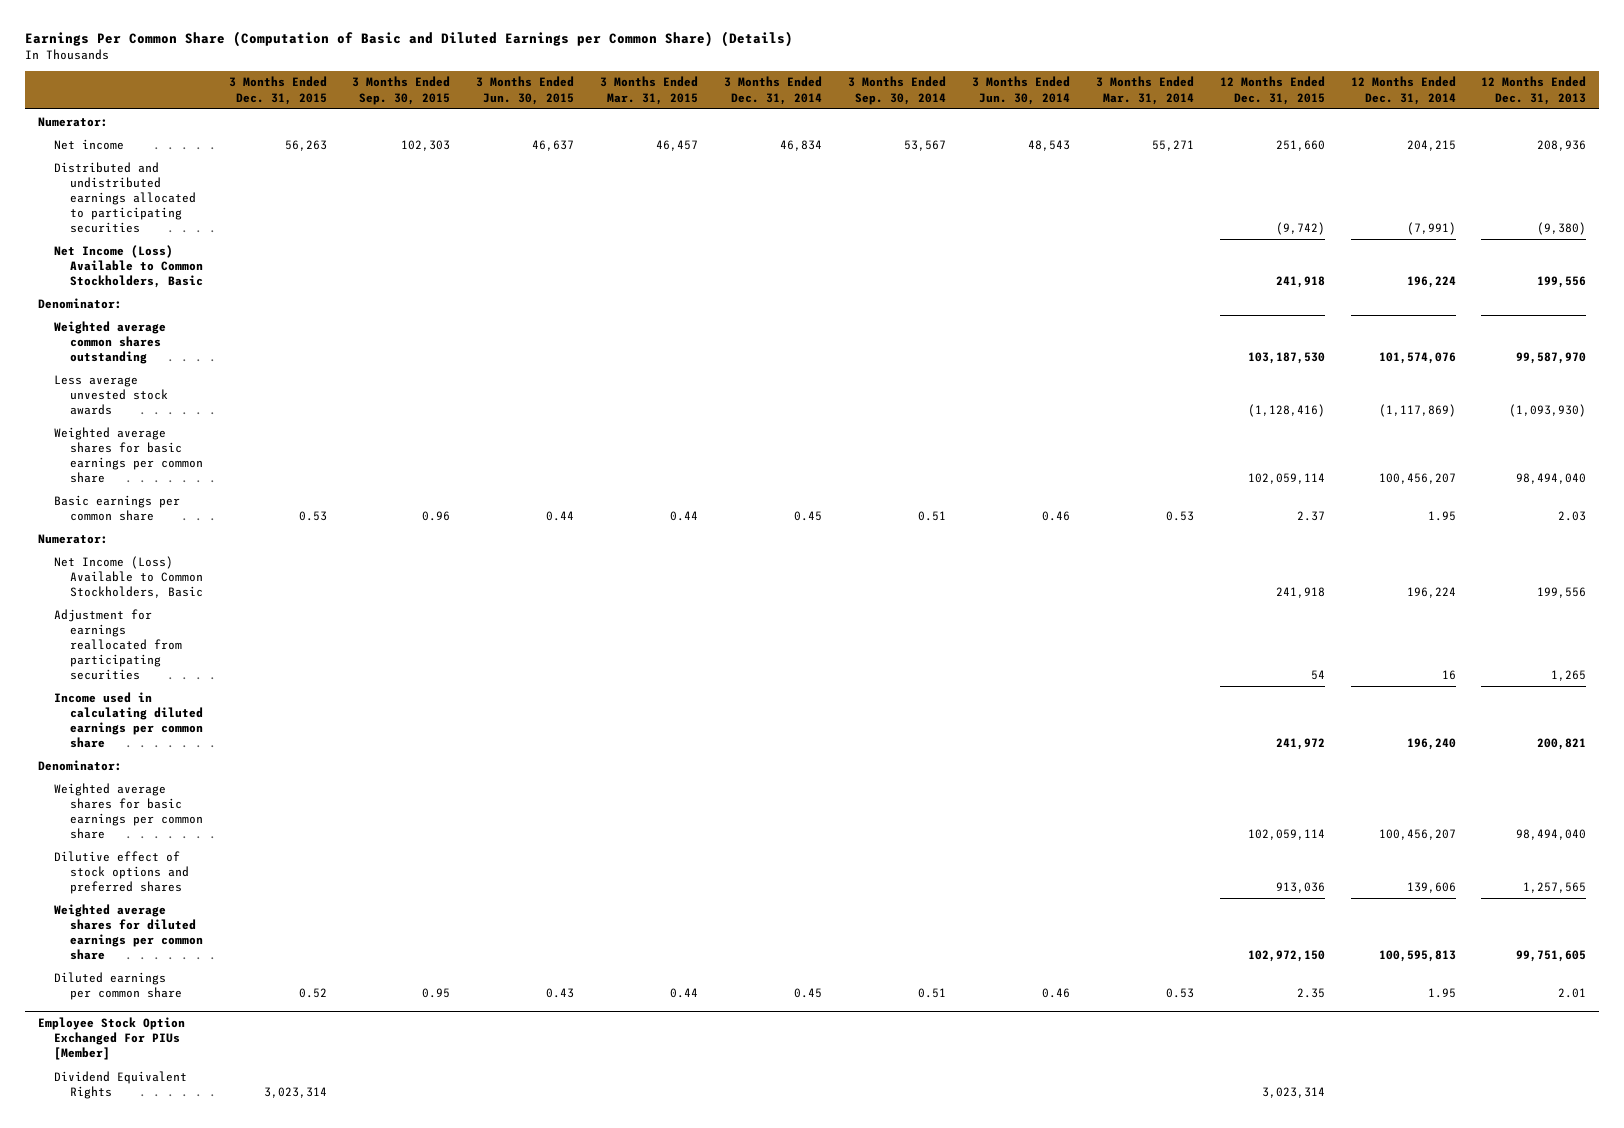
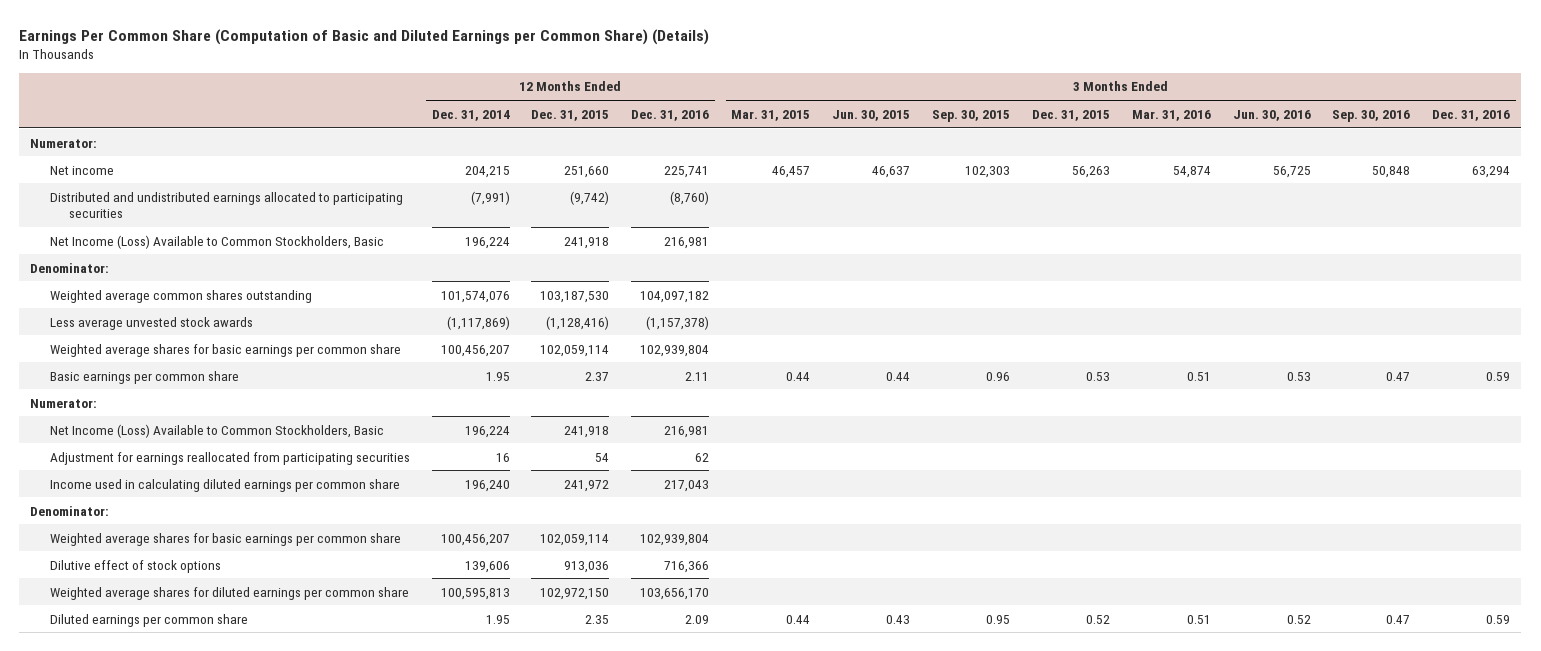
[724,76,823,105] 3 Months Ended Dec. 31, 2014 -> none
[848,76,947,105] 3 Months Ended Sep. 30, 2014 -> none
[971,76,1070,105] 3 Months Ended Jun. 30, 2014 -> none
[1095,76,1194,105] 3 Months Ended Mar. 31, 2014 -> none
[1481,76,1587,105] 12 Months Ended Dec. 31, 2013 -> none
none -> [631,109,710,121] Dec. 31, 2016
none -> [1131,109,1211,121] Mar. 31, 2016
none -> [1232,109,1311,121] Jun. 30, 2016
none -> [1332,109,1411,122] Sep. 30, 2016
none -> [1432,109,1511,121] Dec. 31, 2016
[53,850,189,894] Dilutive effect of stock options and preferred shares -> [49,559,221,573] Dilutive effect of stock options
[37,1017,185,1061] Employee Stock Option Exchanged For PIUs [Member] -> none
[53,1070,187,1099] Dividend Equivalent Rights -> none

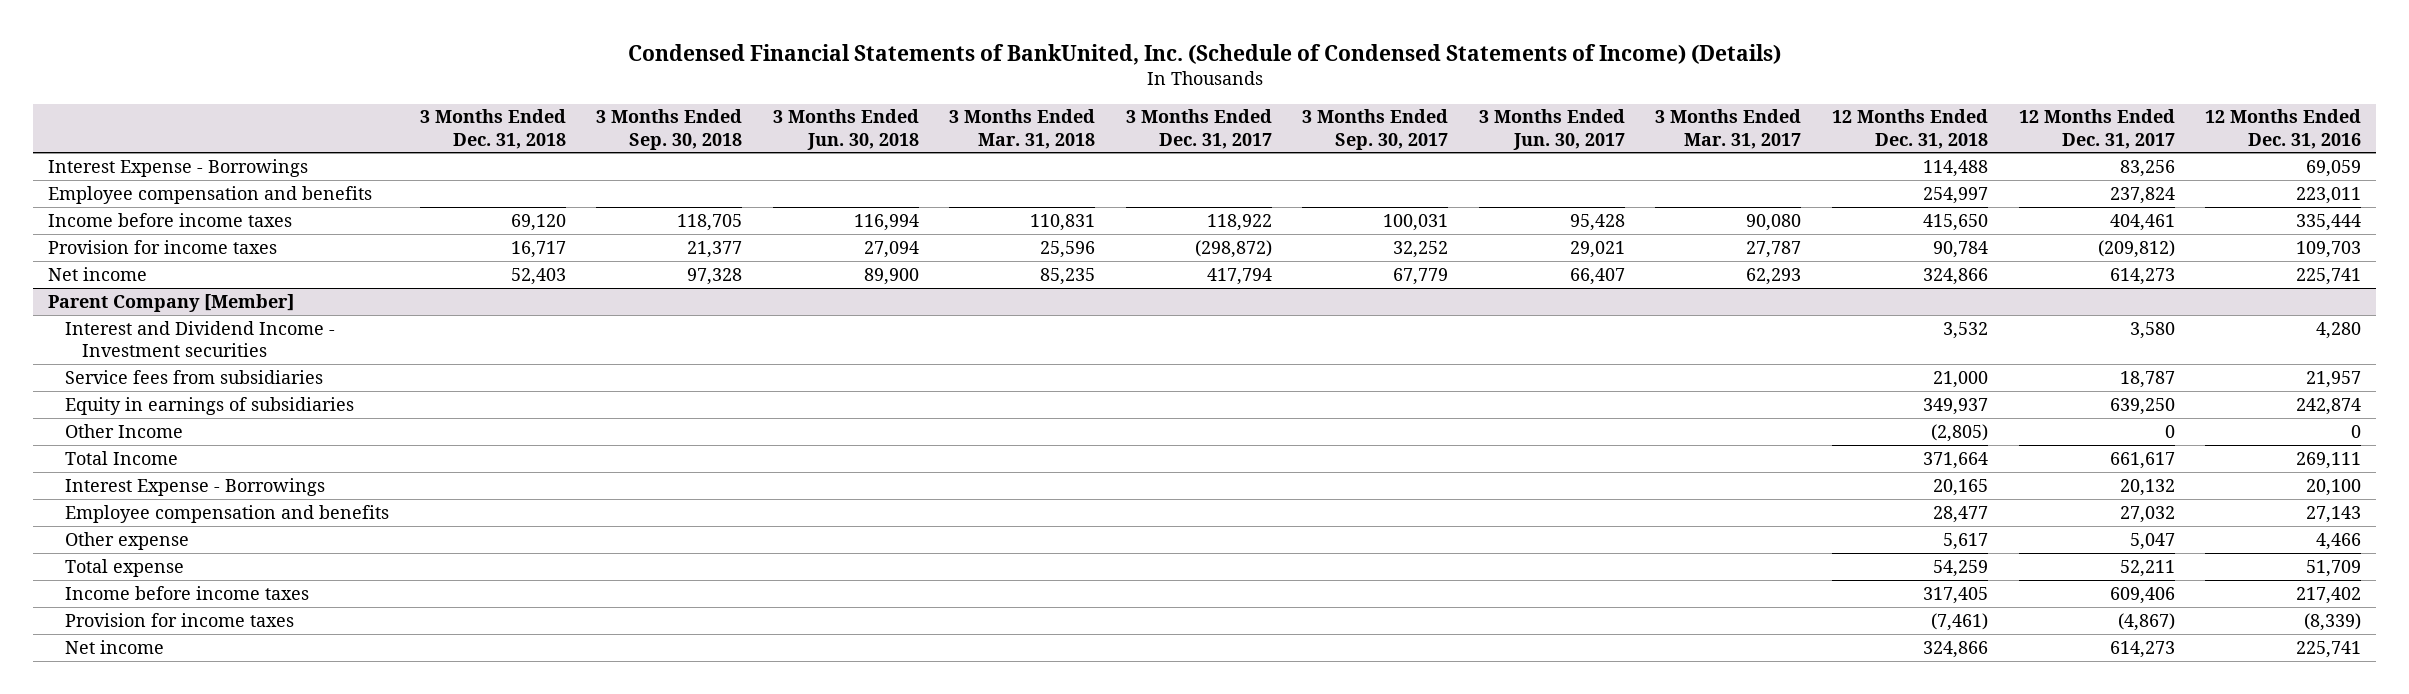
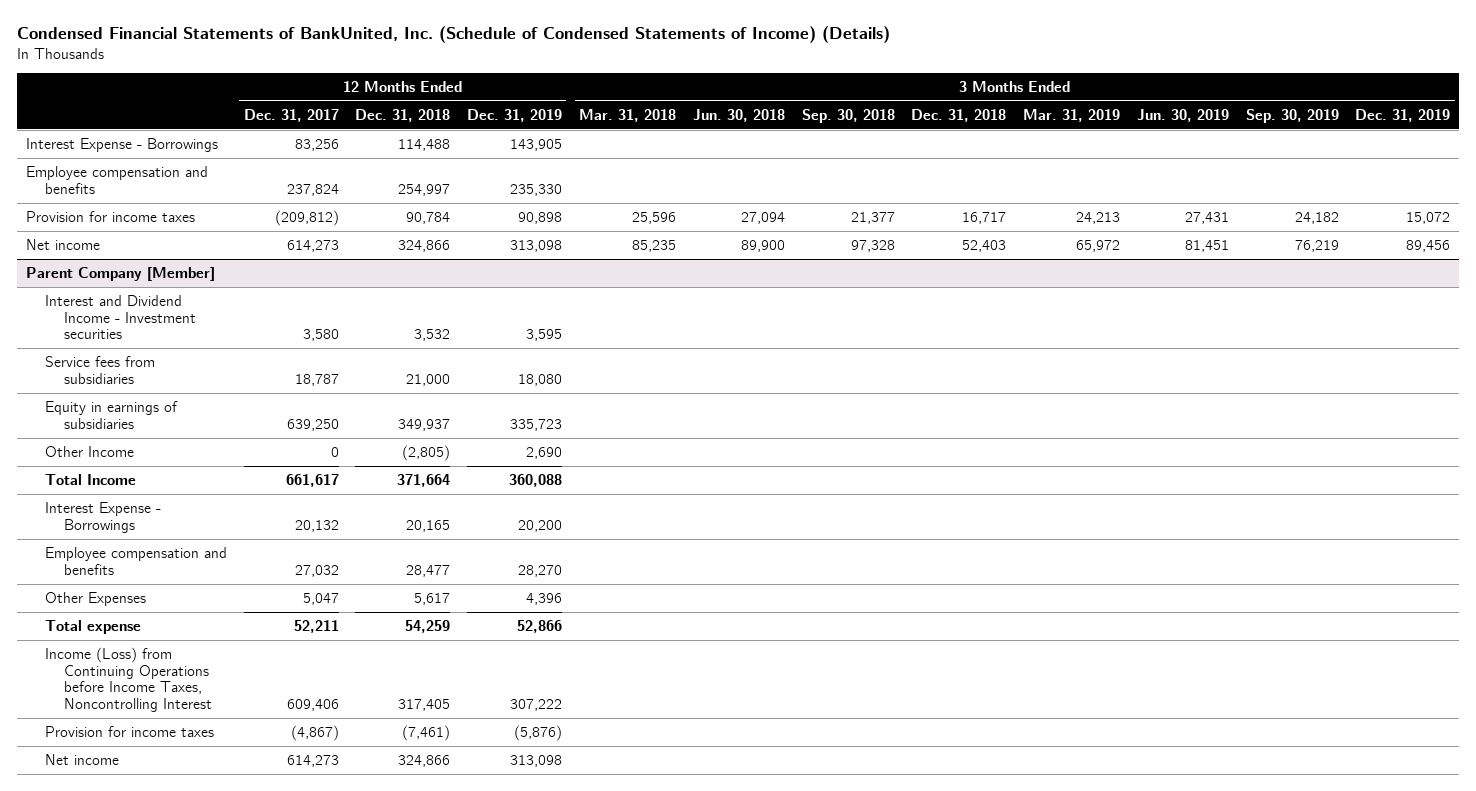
[1125,109,1272,149] 3 Months Ended Dec. 31, 2017 -> none
[1302,109,1449,150] 3 Months Ended Sep. 30, 2017 -> none
[1478,109,1625,150] 3 Months Ended Jun. 30, 2017 -> none
[1655,109,1802,149] 3 Months Ended Mar. 31, 2017 -> none
[2205,109,2362,149] 12 Months Ended Dec. 31, 2016 -> none
none -> [467,108,563,122] Dec. 31, 2019
none -> [1023,108,1121,122] Mar. 31, 2019
none -> [1136,108,1229,122] Jun. 30, 2019
none -> [1245,108,1339,123] Sep. 30, 2019
none -> [1355,108,1451,122] Dec. 31, 2019
[48,212,293,227] Income before income taxes -> none
[65,531,190,550] Other expense -> [44,591,146,606] Other Expenses
[65,585,310,600] Income before income taxes -> [44,646,212,712] Income (Loss) from Continuing Operations before Income Taxes, Noncontrolling Interest

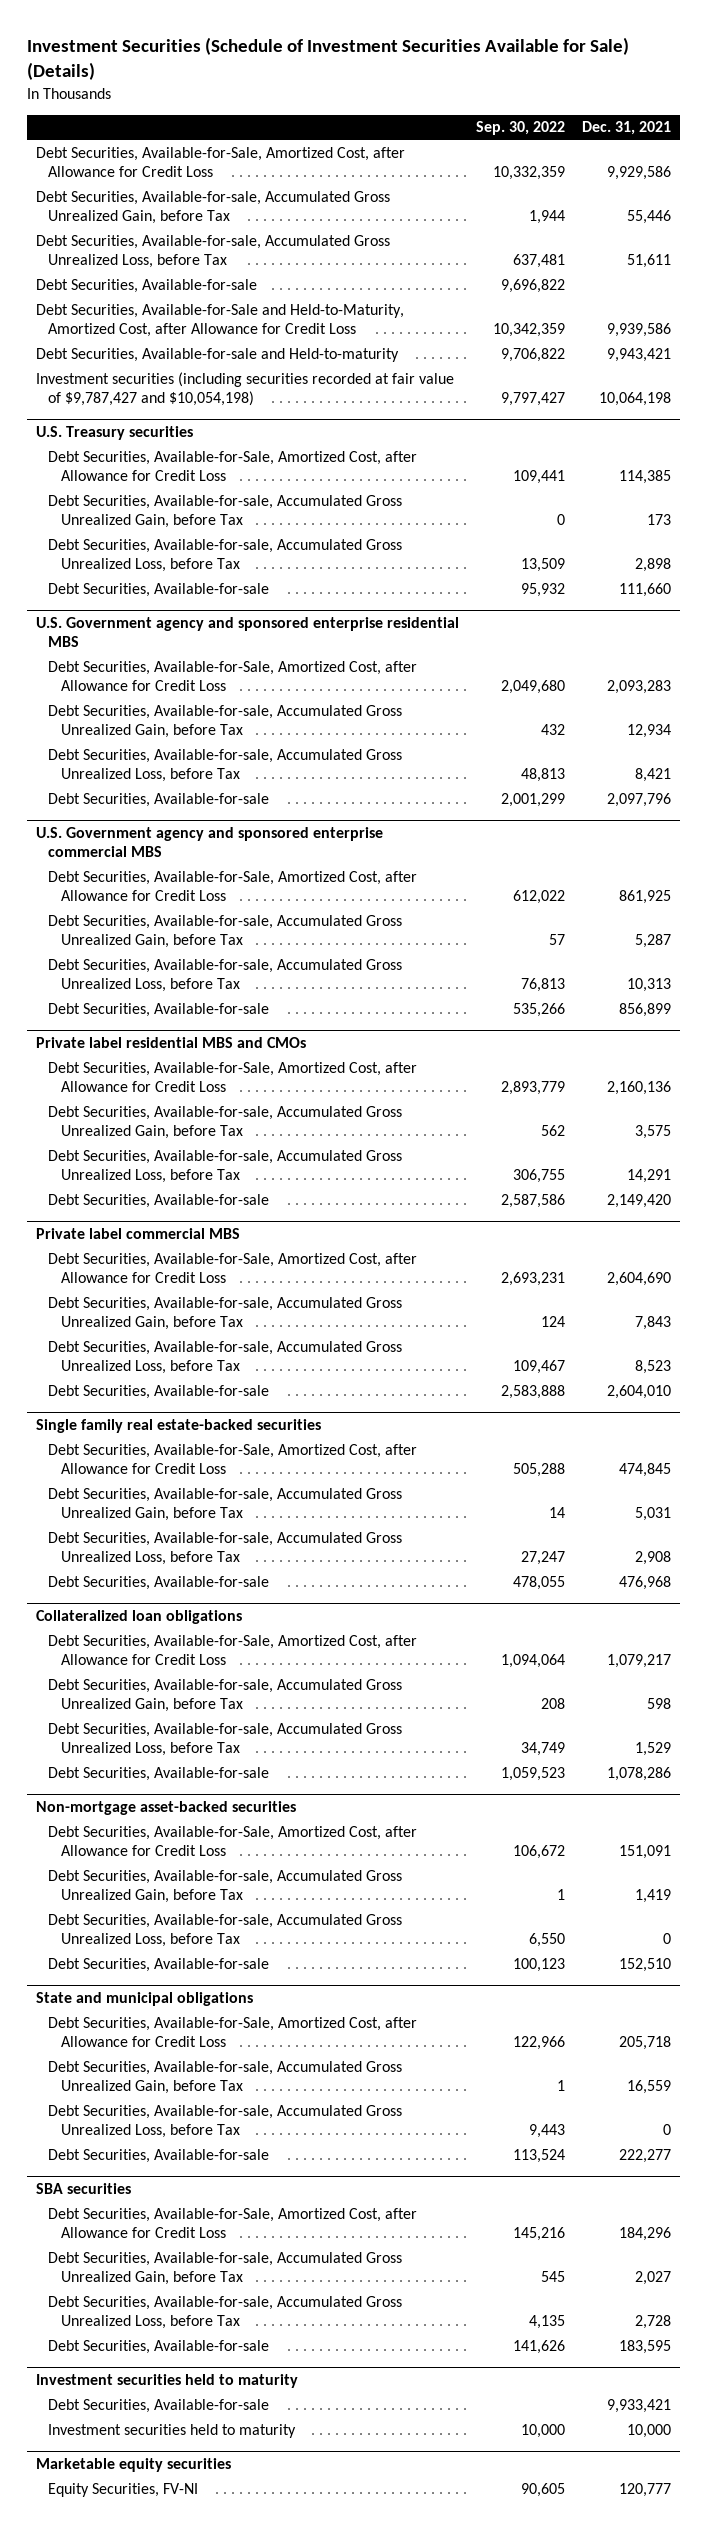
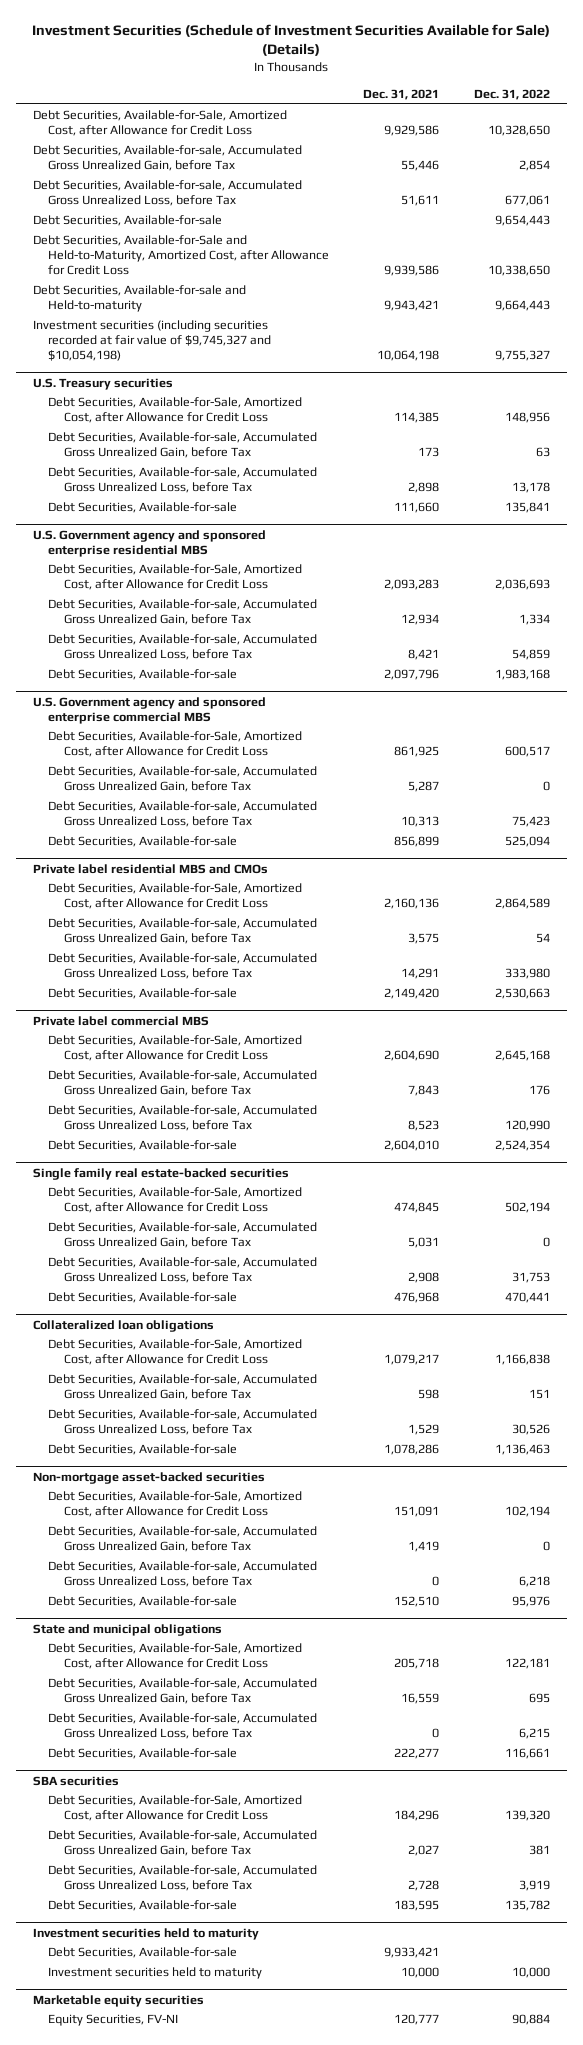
[475,121,565,136] Sep. 30, 2022 -> none
none -> [473,88,550,100] Dec. 31, 2022
[35,371,454,406] Investment securities (including securities recorded at fair value of $9,787,427 and $10,054,198) -> [32,319,272,362] Investment securities (including securities recorded at fair value of $9,745,327 and $10,054,198)

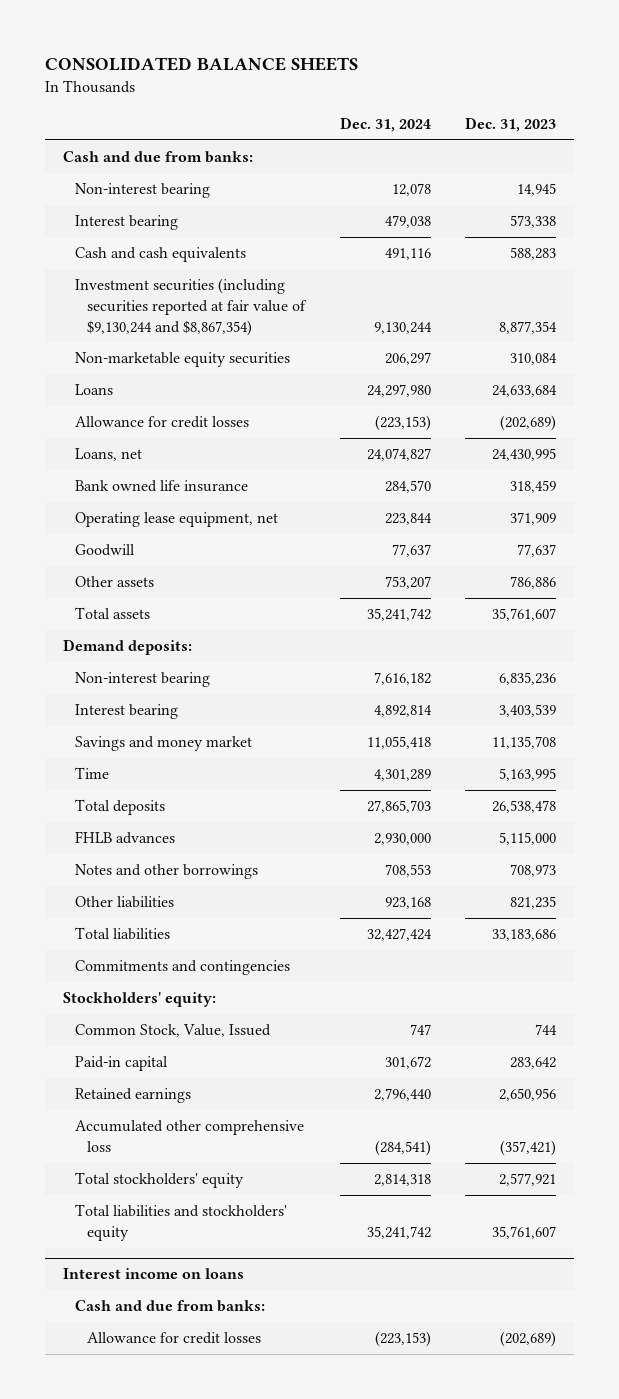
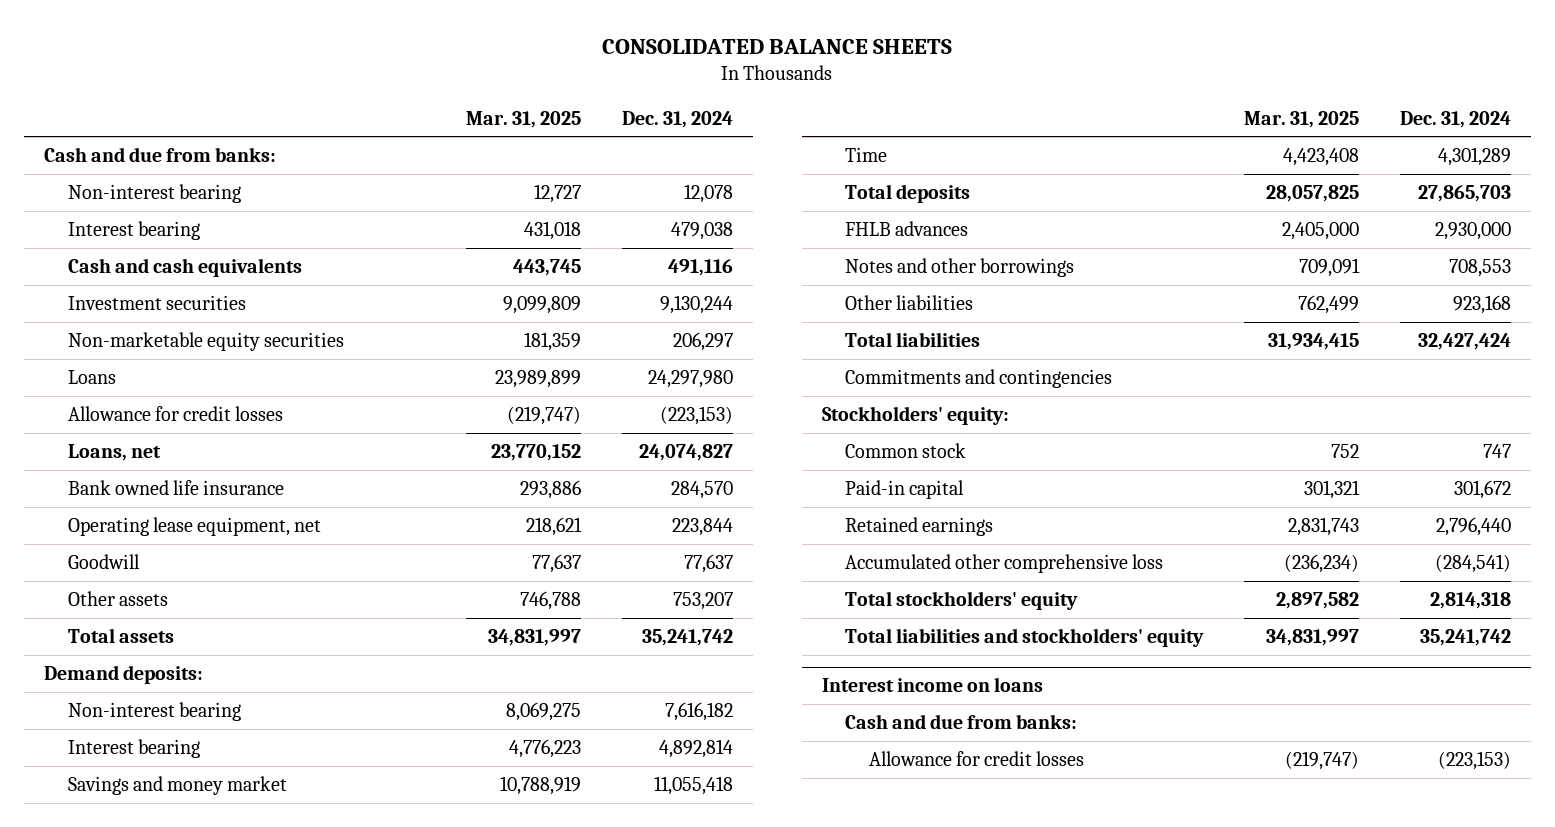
[465,116,557,132] Dec. 31, 2023 -> none
none -> [466,110,582,128] Mar. 31, 2025
[74,278,307,336] Investment securities (including securities reported at fair value of $9,130,244 and $8,867,354) -> [67,295,246,311] Investment securities
[74,1024,271,1038] Common Stock, Value, Issued -> [845,443,967,459] Common stock

